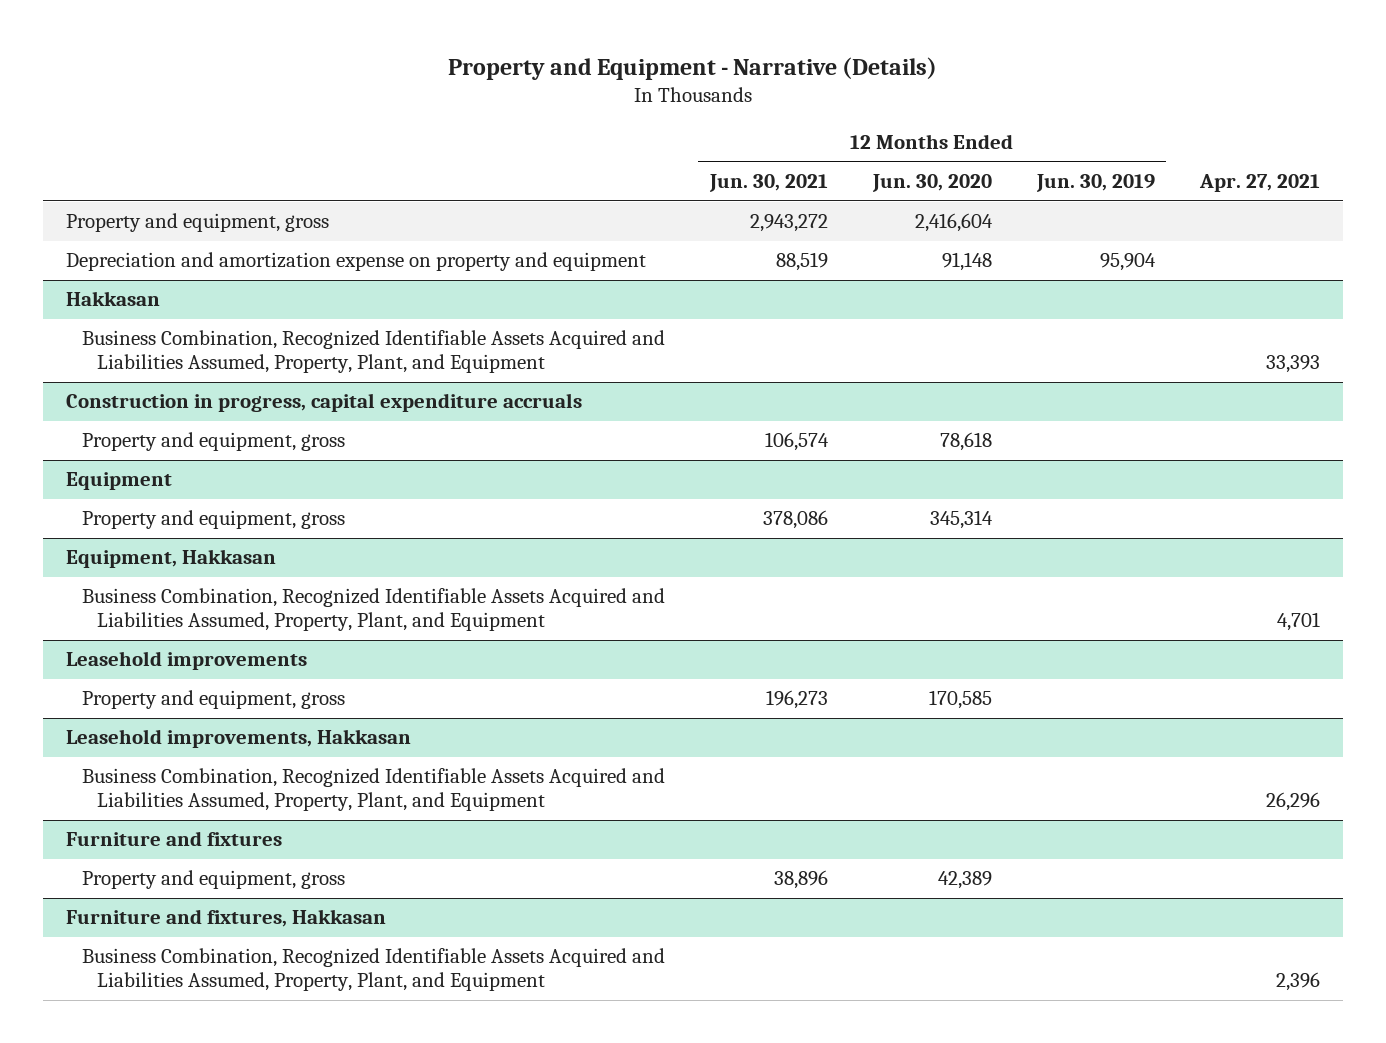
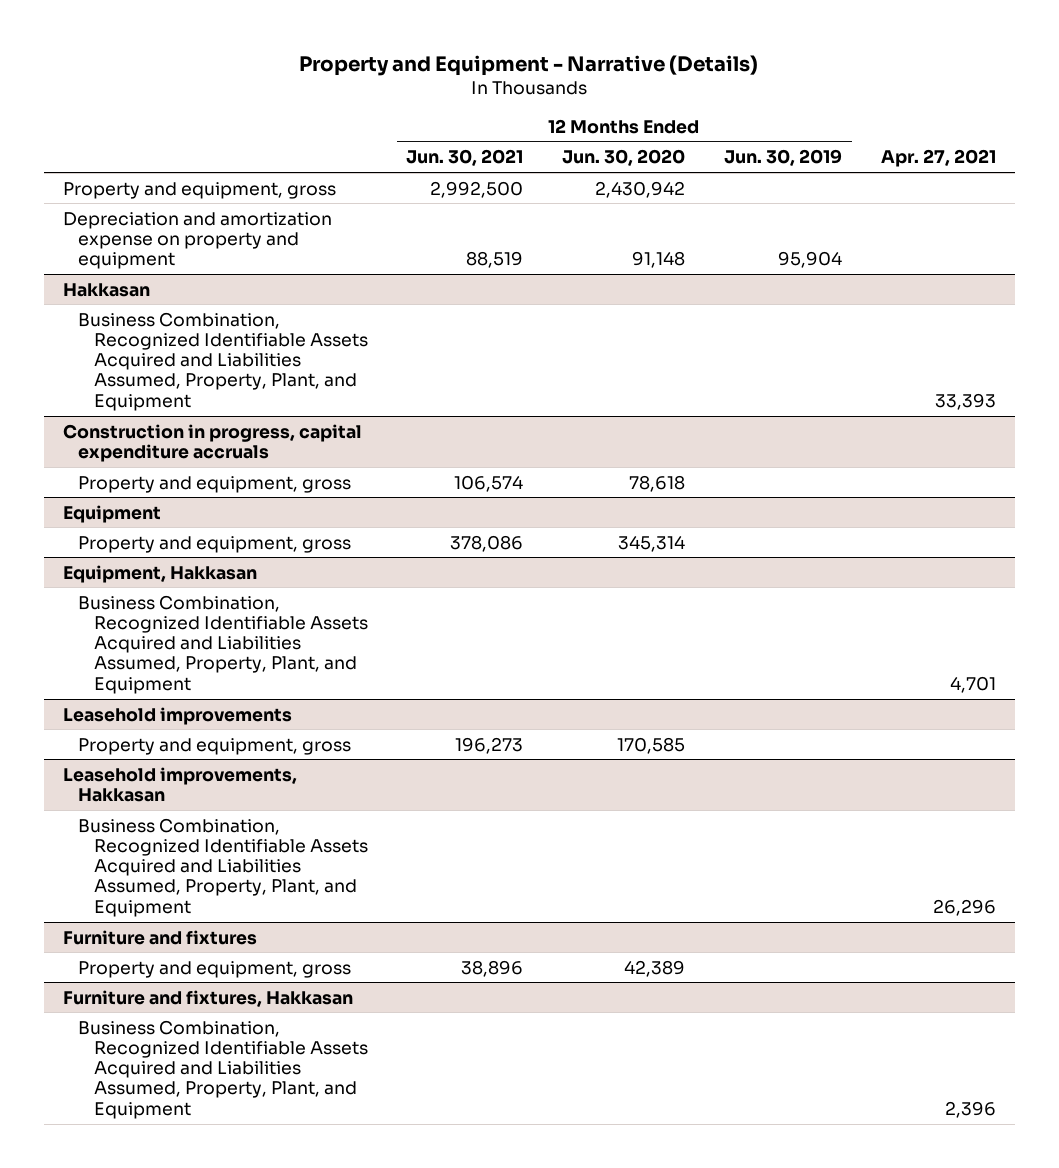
[749,214,828,233] 2,943,272 -> [430,180,524,198] 2,992,500
[914,213,993,233] 2,416,604 -> [595,180,686,198] 2,430,942

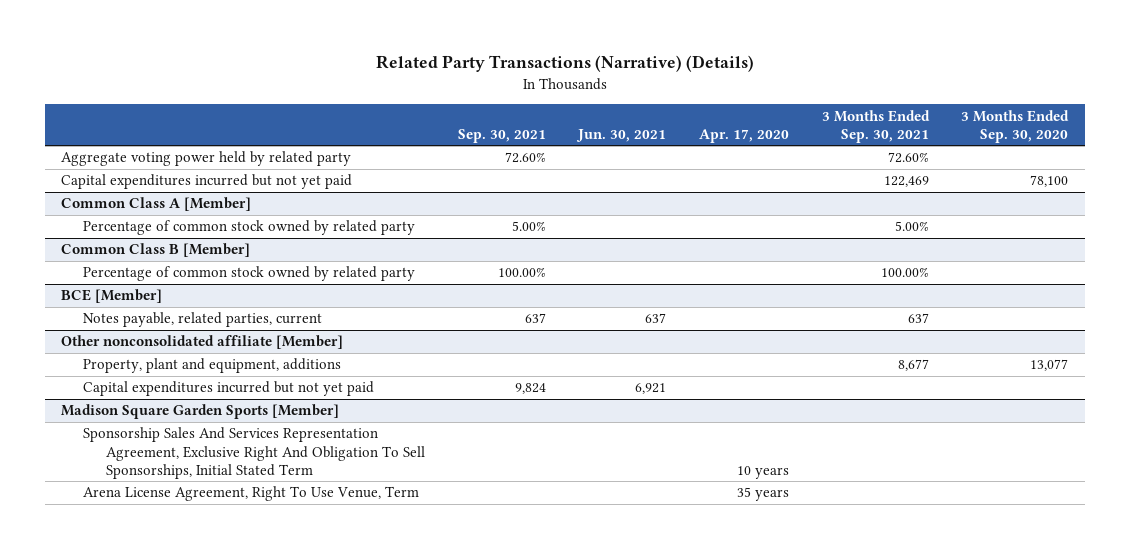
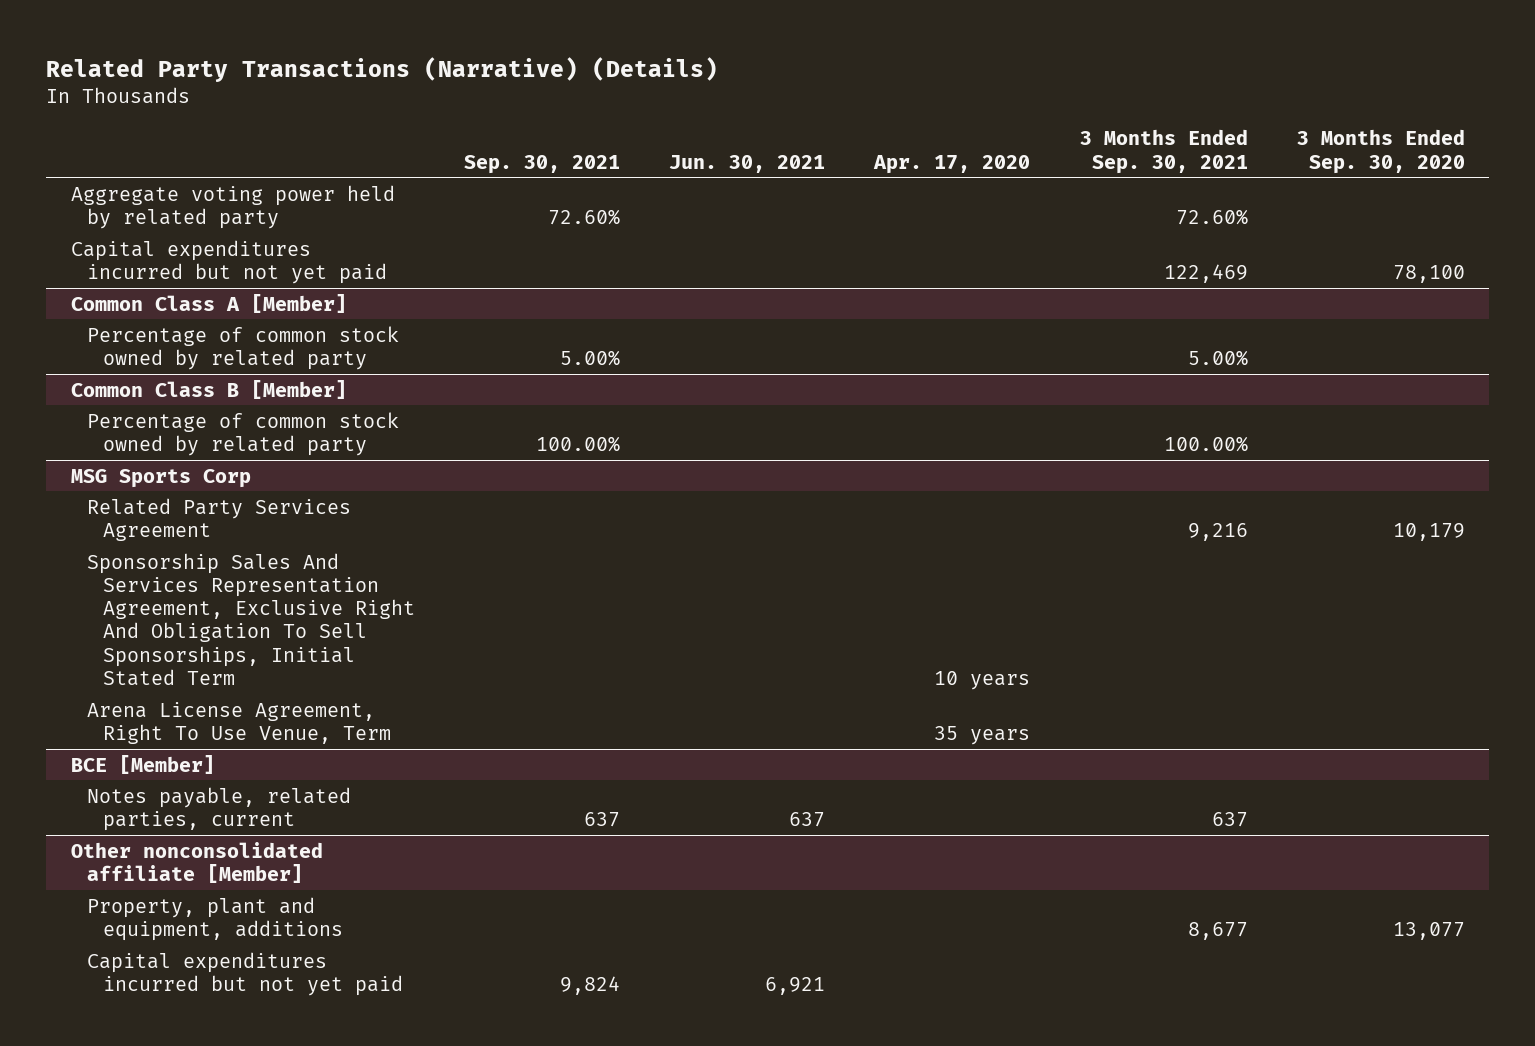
none -> [70,468,251,488] MSG Sports Corp
none -> [86,497,351,541] Related Party Services Agreement
none -> [86,552,416,687] Sponsorship Sales And Services Representation Agreement, Exclusive Right And Obligation To Sell Sponsorships, Initial Stated Term
none -> [86,701,392,744] Arena License Agreement, Right To Use Venue, Term
[61,404,340,420] Madison Square Garden Sports [Member] -> none
[83,427,425,479] Sponsorship Sales And Services Representation Agreement, Exclusive Right And Obligation To Sell Sponsorships, Initial Stated Term -> none
[83,486,420,502] Arena License Agreement, Right To Use Venue, Term -> none

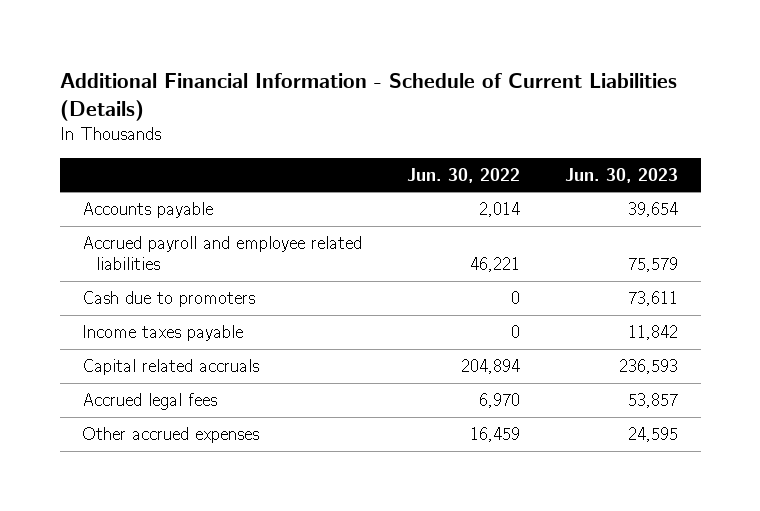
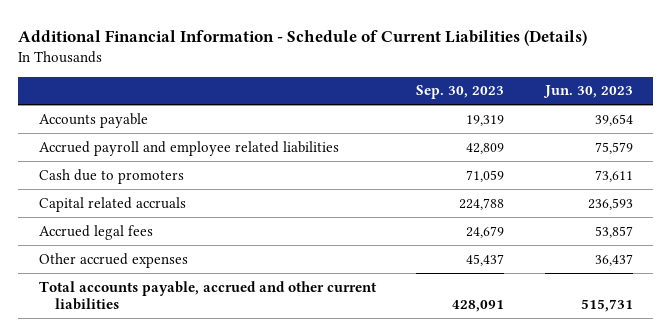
[407,167,521,183] Jun. 30, 2022 -> none
none -> [416,85,505,100] Sep. 30, 2023
[82,324,244,341] Income taxes payable -> none
[628,426,679,442] 24,595 -> [594,253,633,266] 36,437
none -> [38,280,377,310] Total accounts payable, accrued and other current liabilities

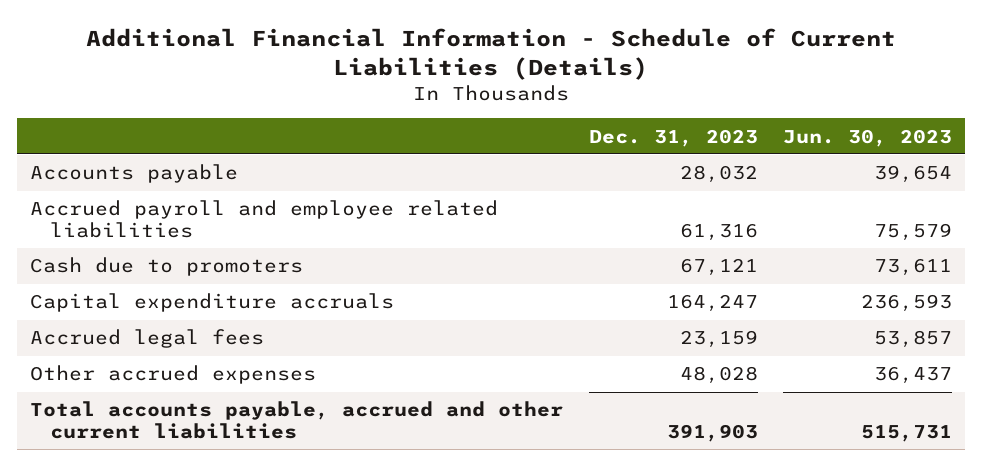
[416,85,505,100] Sep. 30, 2023 -> none
none -> [588,128,758,147] Dec. 31, 2023
[38,196,186,212] Capital related accruals -> [30,293,395,313] Capital expenditure accruals

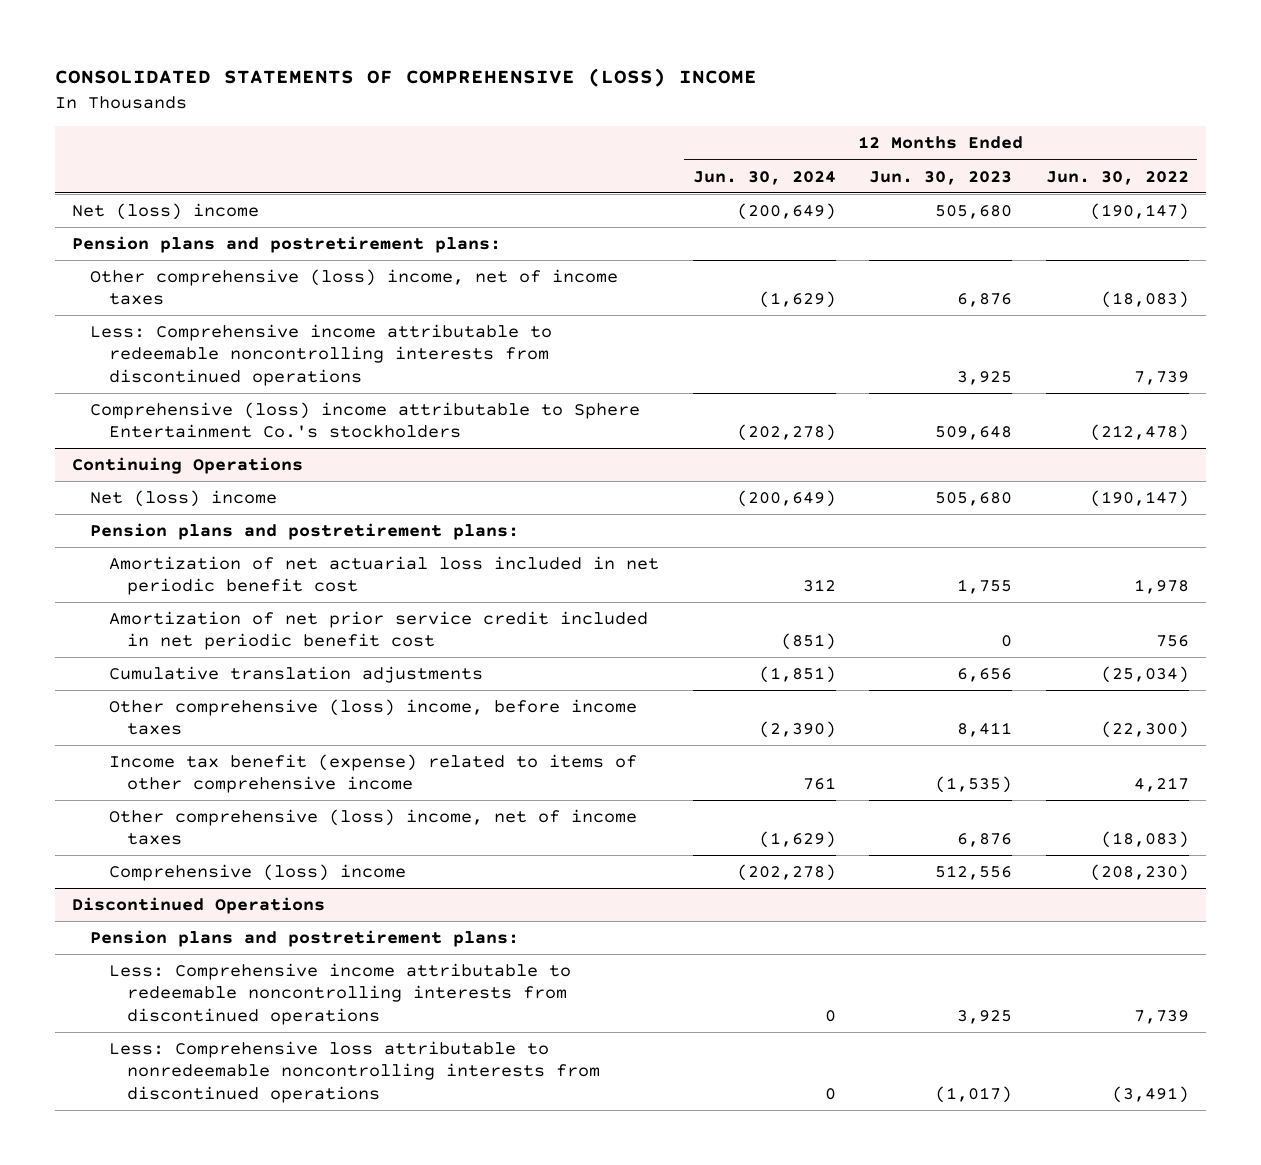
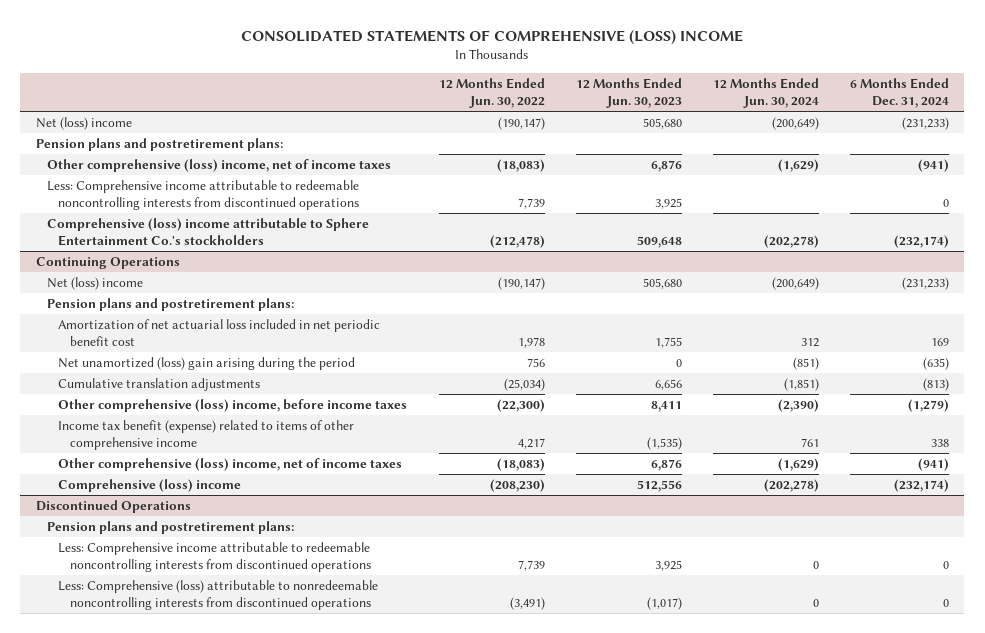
none -> [849,77,949,108] 6 Months Ended Dec. 31, 2024
[108,610,648,651] Amortization of net prior service credit included in net periodic benefit cost -> [58,357,356,371] Net unamortized (loss) gain arising during the period
[108,1040,601,1103] Less: Comprehensive loss attributable to nonredeemable noncontrolling interests from discontinued operations -> [58,580,379,610] Less: Comprehensive (loss) attributable to nonredeemable noncontrolling interests from discontinued operations

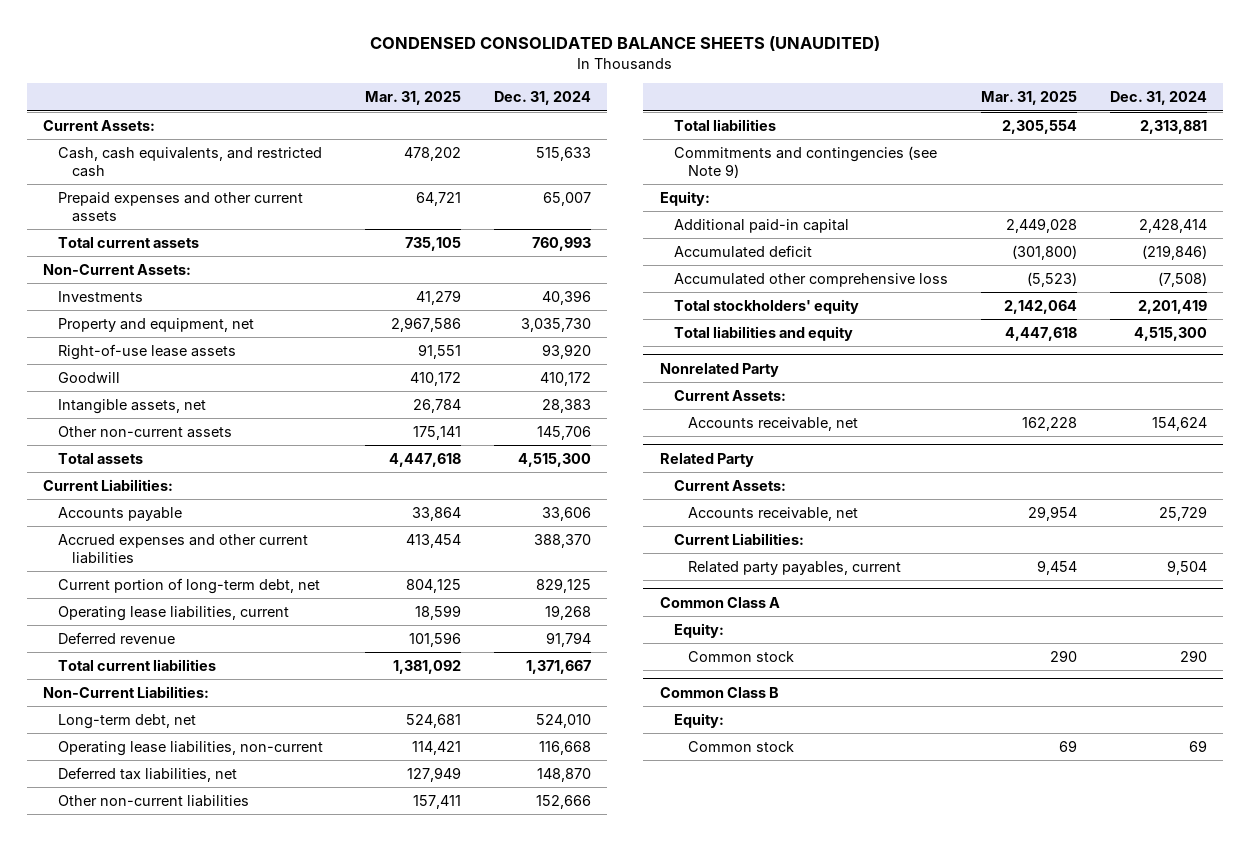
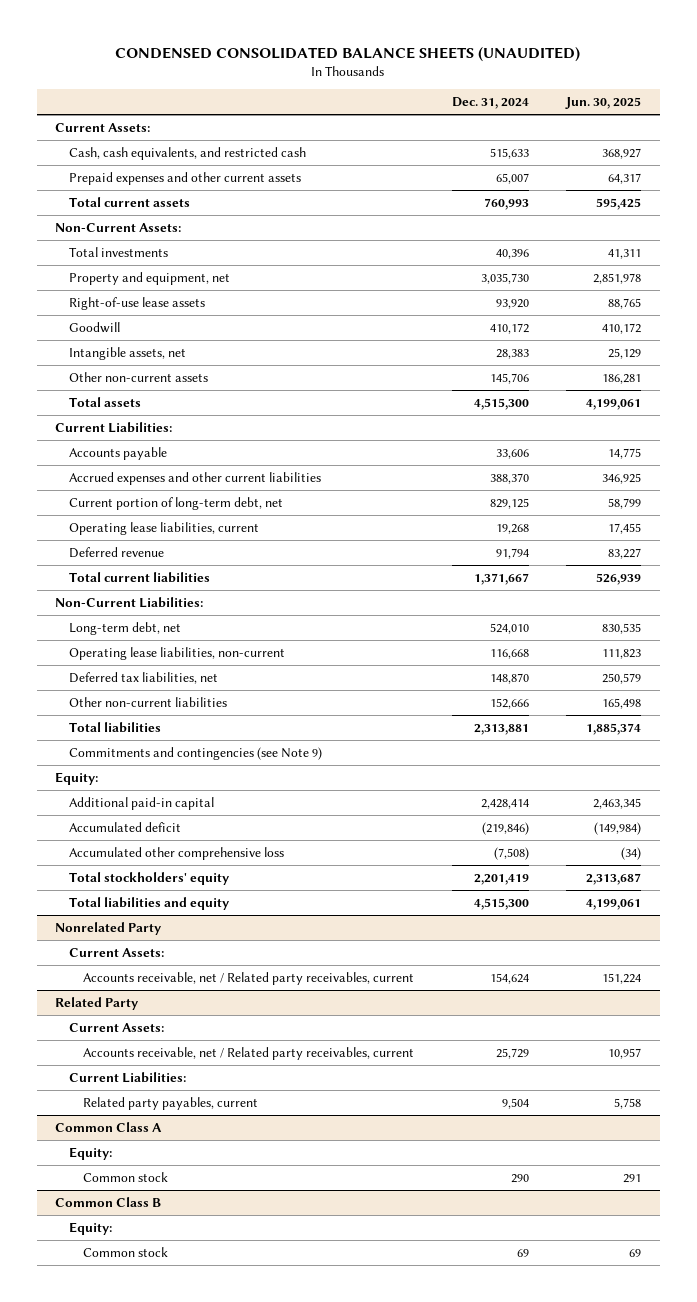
[364,91,461,106] Mar. 31, 2025 -> none
none -> [565,97,642,110] Jun. 30, 2025
[57,290,143,302] Investments -> [69,246,169,257] Total investments
[688,416,859,431] Accounts receivable, net -> [83,971,415,985] Accounts receivable, net / Related party receivables, current
[688,506,859,521] Accounts receivable, net -> [83,1046,415,1060] Accounts receivable, net / Related party receivables, current

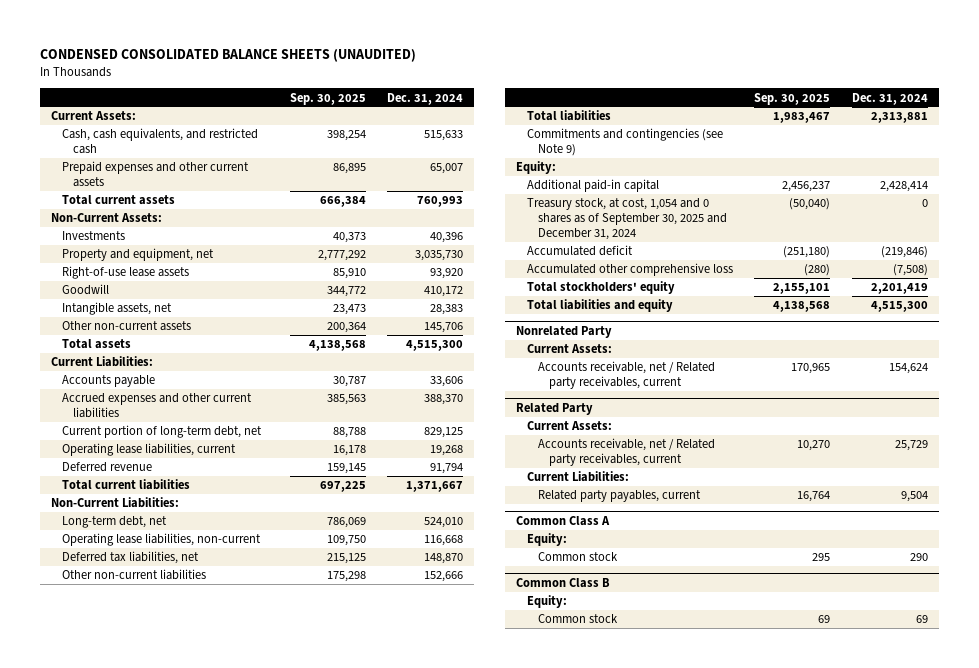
[565,97,642,110] Jun. 30, 2025 -> none
none -> [289,92,366,105] Sep. 30, 2025
[69,246,169,257] Total investments -> [62,231,126,241] Investments
none -> [526,198,728,241] Treasury stock, at cost, 1,054 and 0 shares as of September 30, 2025 and December 31, 2024

